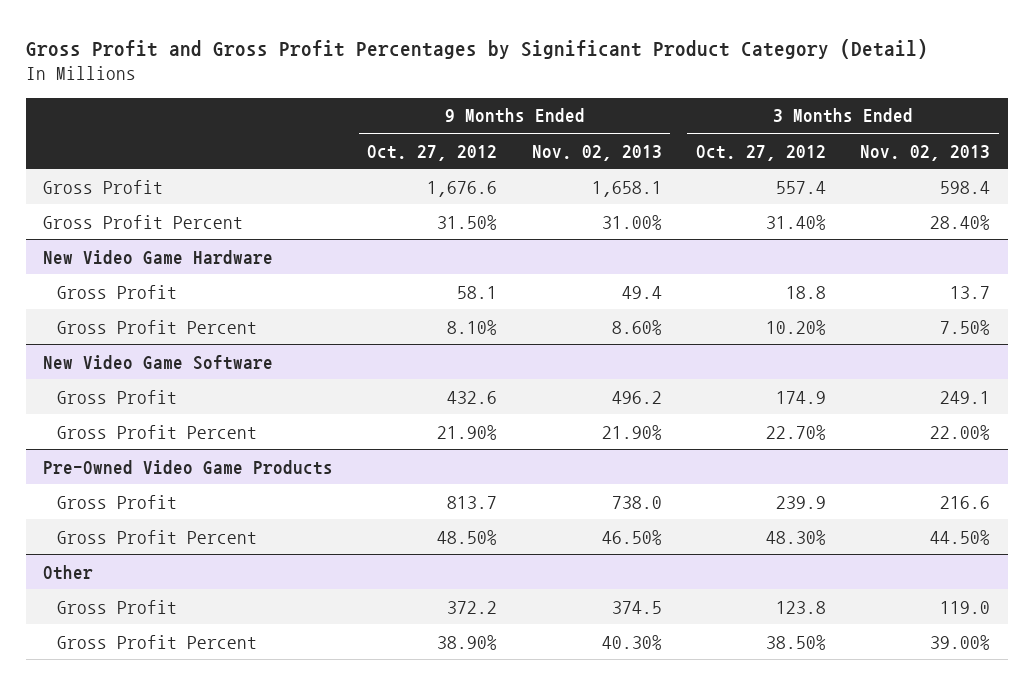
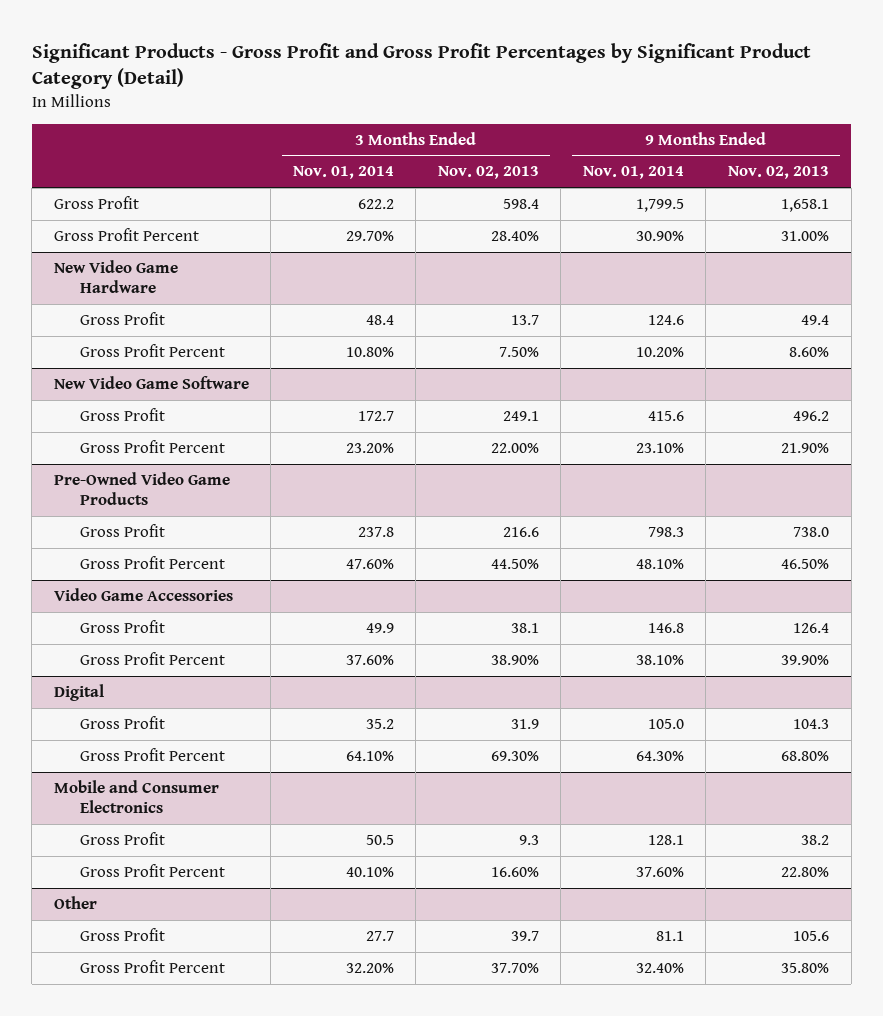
[25,38,928,59] Gross Profit and Gross Profit Percentages by Significant Product Category (Detail) -> [31,42,811,90] Significant Products - Gross Profit and Gross Profit Percentages by Significant Product Category (Detail)
[367,144,498,161] Oct. 27, 2012 -> none
[696,144,827,161] Oct. 27, 2012 -> none
none -> [292,166,394,180] Nov. 01, 2014
none -> [582,166,684,180] Nov. 01, 2014
none -> [53,588,233,602] Video Game Accessories
none -> [80,620,166,634] Gross Profit
none -> [80,652,226,666] Gross Profit Percent
none -> [53,684,104,702] Digital
none -> [80,716,166,730] Gross Profit
none -> [80,748,226,762] Gross Profit Percent
none -> [53,780,219,814] Mobile and Consumer Electronics
none -> [80,832,166,846] Gross Profit
none -> [80,864,226,878] Gross Profit Percent
[611,600,662,614] 374.5 -> [793,931,830,942] 105.6
[940,600,991,614] 119.0 -> [510,931,539,942] 39.7
[601,634,662,650] 40.30% -> [781,963,830,974] 35.80%
[930,634,991,650] 39.00% -> [490,963,539,974] 37.70%

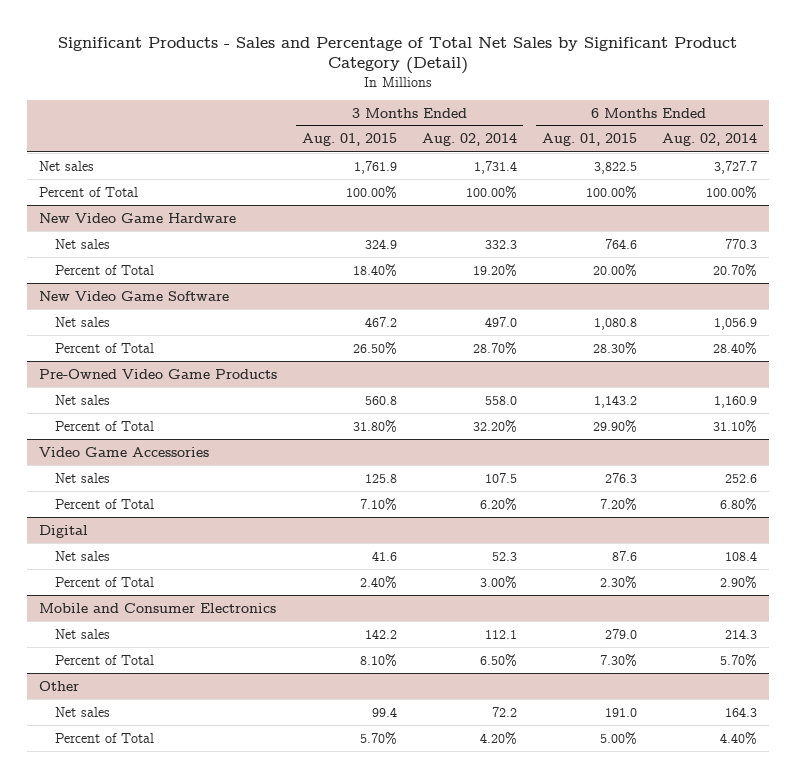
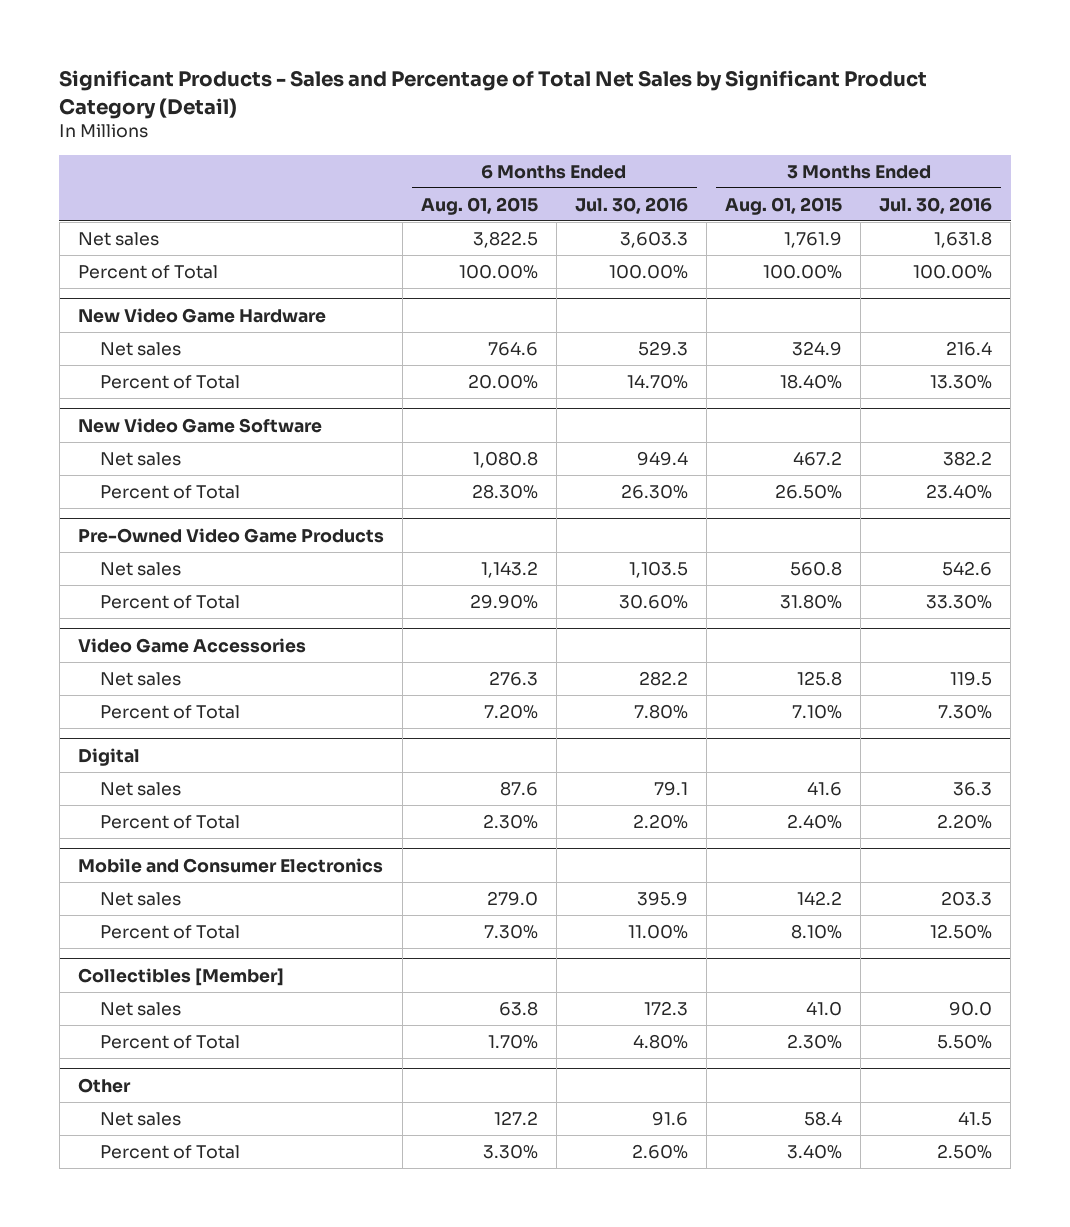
[421,133,517,147] Aug. 02, 2014 -> none
[661,133,757,147] Aug. 02, 2014 -> none
none -> [574,196,688,214] Jul. 30, 2016
none -> [879,196,993,214] Jul. 30, 2016
none -> [77,967,284,986] Collectibles [Member]
none -> [100,1001,182,1016] Net sales
none -> [100,1034,241,1049] Percent of Total
[372,706,398,717] 99.4 -> [804,1110,843,1126] 58.4
[604,707,637,717] 191.0 -> [493,1110,538,1125] 127.2
[360,731,398,745] 5.70% -> [787,1143,843,1159] 3.40%
[599,731,637,745] 5.00% -> [482,1143,538,1159] 3.30%

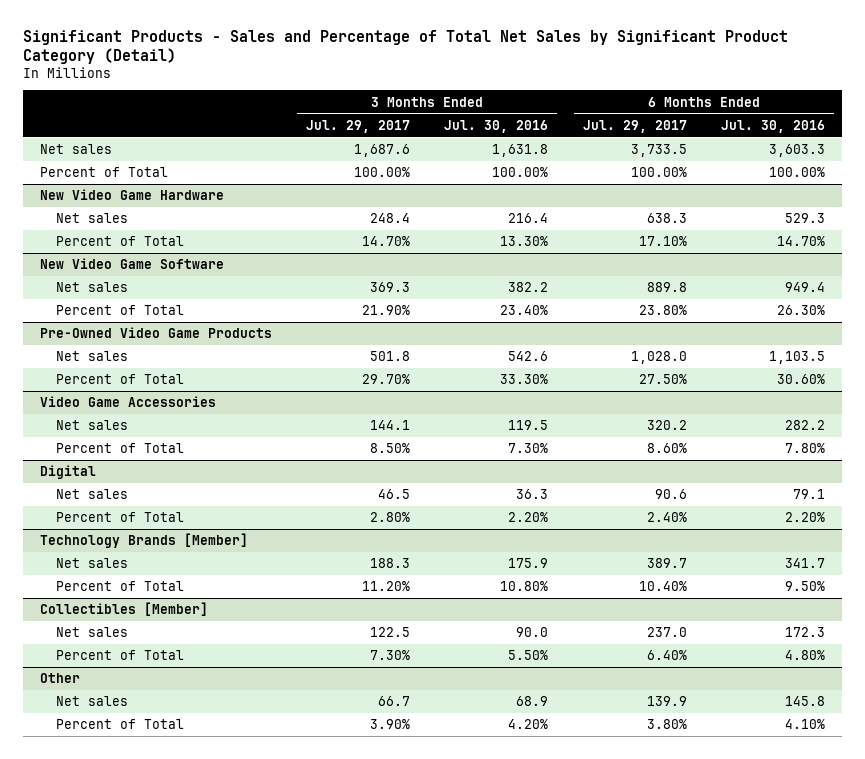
[420,196,538,215] Aug. 01, 2015 -> none
[725,196,843,215] Aug. 01, 2015 -> none
none -> [306,119,411,133] Jul. 29, 2017
none -> [582,119,687,133] Jul. 29, 2017
[77,857,383,873] Mobile and Consumer Electronics -> none
none -> [39,533,248,549] Technology Brands [Member]
[636,890,688,906] 395.9 -> [785,558,826,569] 341.7
[941,890,993,906] 203.3 -> [508,558,549,569] 175.9
[627,923,688,939] 11.00% -> [785,581,826,592] 9.50%
[930,923,993,939] 12.50% -> [500,581,549,592] 10.80%
[651,1110,688,1126] 91.6 -> [785,696,826,707] 145.8
[958,1110,993,1126] 41.5 -> [516,696,549,707] 68.9
[631,1143,688,1159] 2.60% -> [785,719,826,730] 4.10%
[937,1143,993,1159] 2.50% -> [508,719,549,730] 4.20%

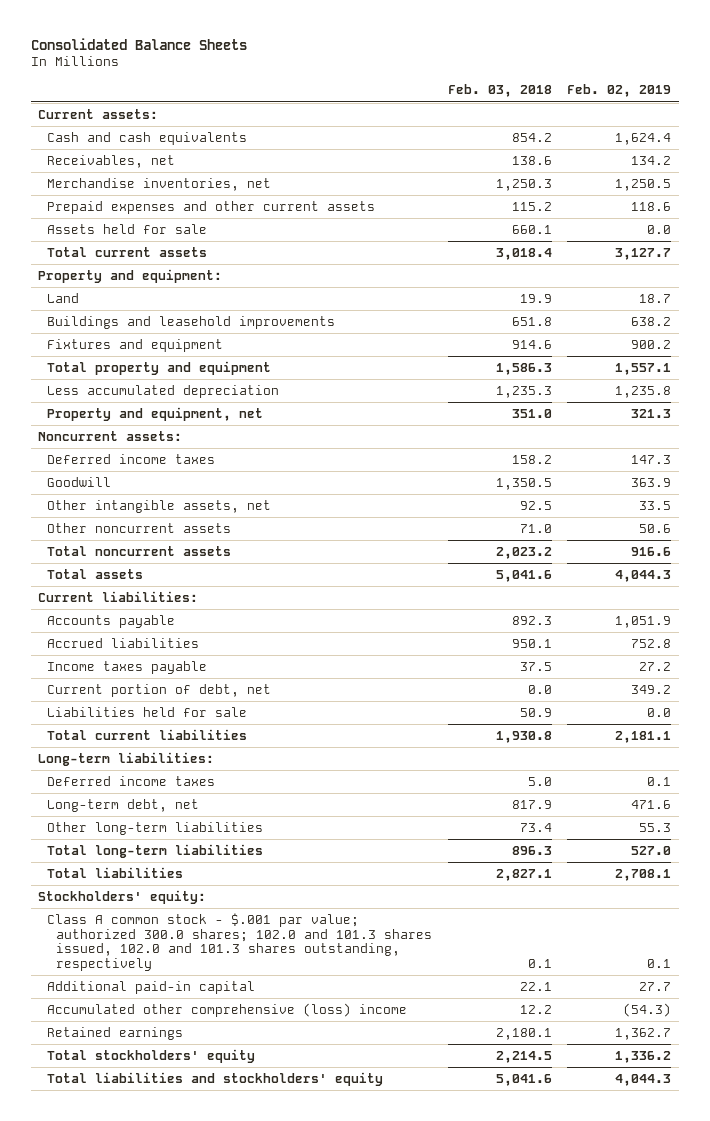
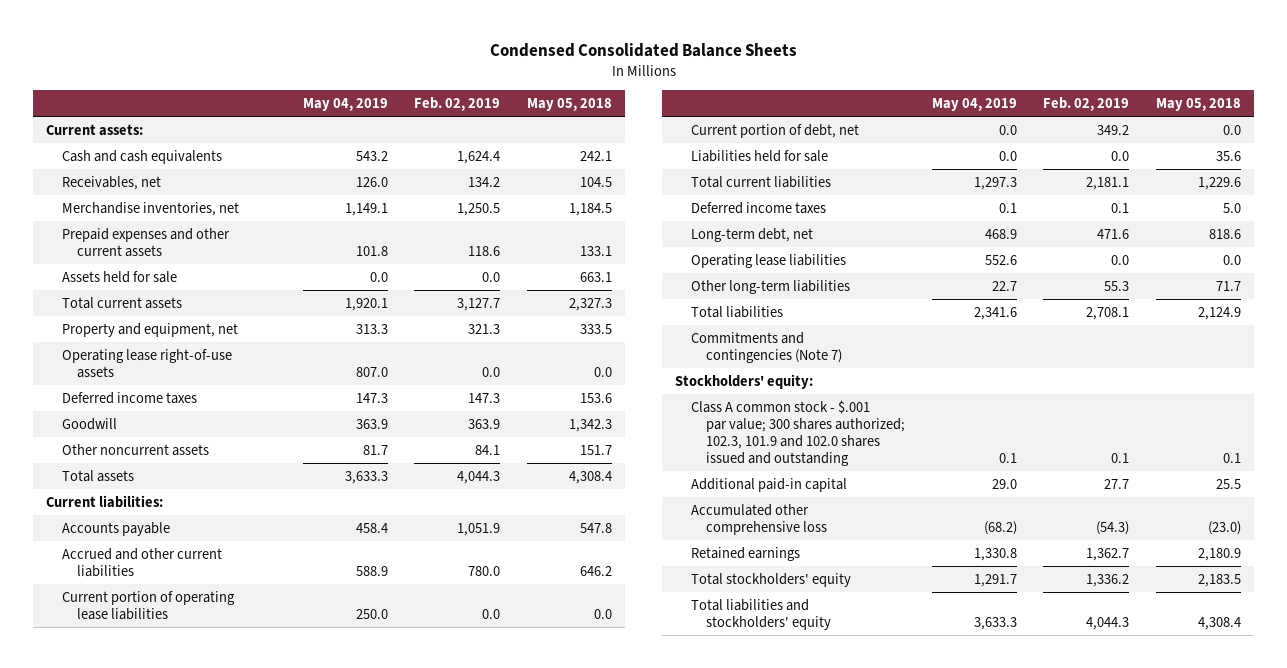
[30,37,247,50] Consolidated Balance Sheets -> [489,42,797,57] Condensed Consolidated Balance Sheets
[447,84,552,98] Feb. 03, 2018 -> none
none -> [302,98,388,112] May 04, 2019
none -> [526,98,612,112] May 05, 2018
[38,268,223,283] Property and equipment: -> none
[47,292,80,303] Land -> none
[47,315,336,329] Buildings and leasehold improvements -> none
[47,338,224,352] Fixtures and equipment -> none
[47,360,272,375] Total property and equipment -> none
[47,384,280,398] Less accumulated depreciation -> none
[38,430,183,441] Noncurrent assets: -> none
none -> [61,348,232,378] Operating lease right-of-use assets
[47,499,272,513] Other intangible assets, net -> none
[47,545,232,556] Total noncurrent assets -> none
[639,523,672,533] 50.6 -> [475,444,501,455] 84.1
[47,660,208,674] Income taxes payable -> none
[47,637,200,648] Accrued liabilities -> [61,547,222,577] Accrued and other current liabilities
[631,638,672,648] 752.8 -> [468,565,501,576] 780.0
none -> [61,590,235,620] Current portion of operating lease liabilities
[38,751,215,766] Long-term liabilities: -> none
none -> [690,253,846,268] Operating lease liabilities
[47,843,264,858] Total long-term liabilities -> none
none -> [690,331,843,363] Commitments and contingencies (Note 7)
[47,912,433,971] Class A common stock - $.001 par value; authorized 300.0 shares; 102.0 and 101.3 shares issued, 102.0 and 101.3 shares outstanding, respectively -> [690,399,906,467] Class A common stock - $.001 par value; 300 shares authorized; 102.3, 101.9 and 102.0 shares issued and outstanding
[47,1002,408,1017] Accumulated other comprehensive (loss) income -> [690,503,828,535] Accumulated other comprehensive loss

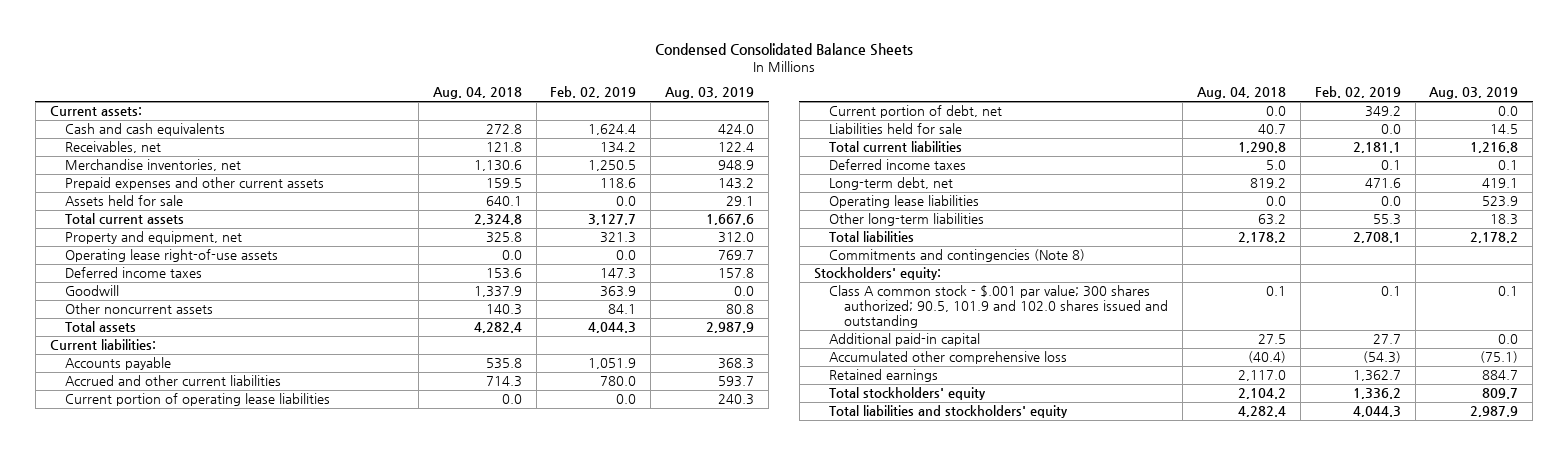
[302,98,388,112] May 04, 2019 -> none
[526,98,612,112] May 05, 2018 -> none
none -> [432,87,522,100] Aug. 04, 2018
none -> [665,87,755,100] Aug. 03, 2019
[690,331,843,363] Commitments and contingencies (Note 7) -> [828,249,1085,263] Commitments and contingencies (Note 8)
[690,399,906,467] Class A common stock - $.001 par value; 300 shares authorized; 102.3, 101.9 and 102.0 shares issued and outstanding -> [828,285,1168,329] Class A common stock - $.001 par value; 300 shares authorized; 90.5, 101.9 and 102.0 shares issued and outstanding

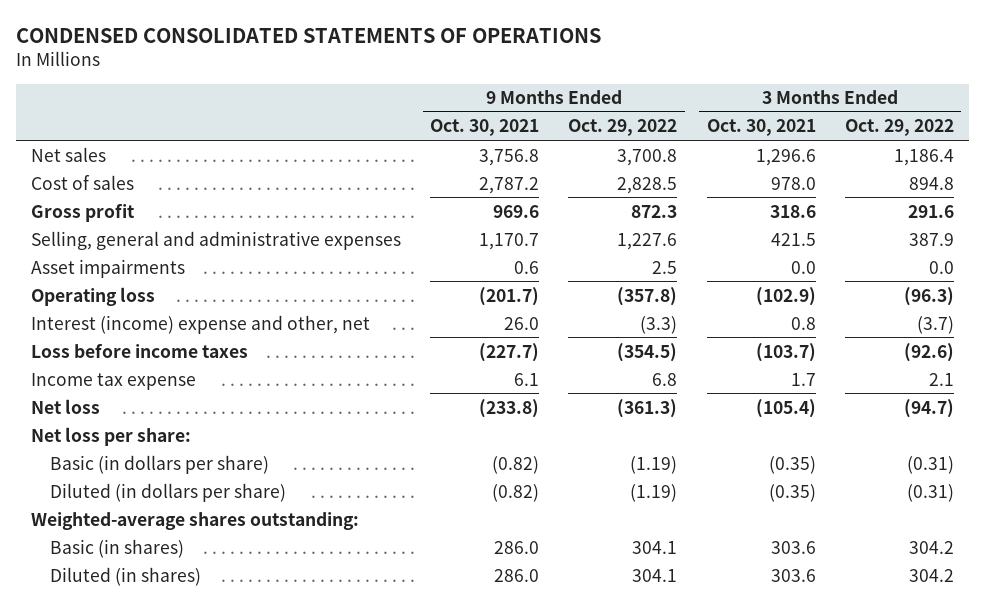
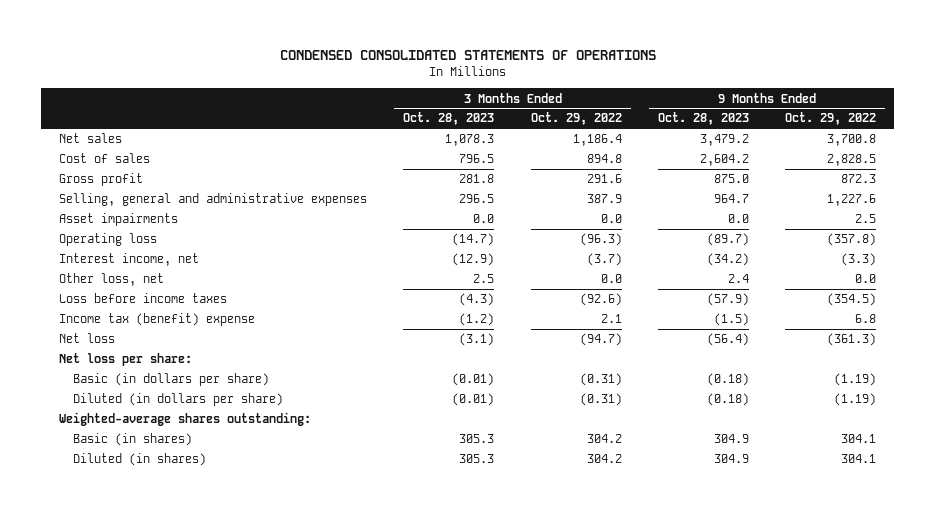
[429,119,539,137] Oct. 30, 2021 -> none
[706,119,816,137] Oct. 30, 2021 -> none
none -> [403,112,495,126] Oct. 28, 2023
none -> [657,112,749,126] Oct. 28, 2023
[30,314,370,334] Interest (income) expense and other, net -> [59,253,200,267] Interest income, net
none -> [59,273,165,287] Other loss, net
[30,372,196,390] Income tax expense -> [59,313,256,327] Income tax (benefit) expense

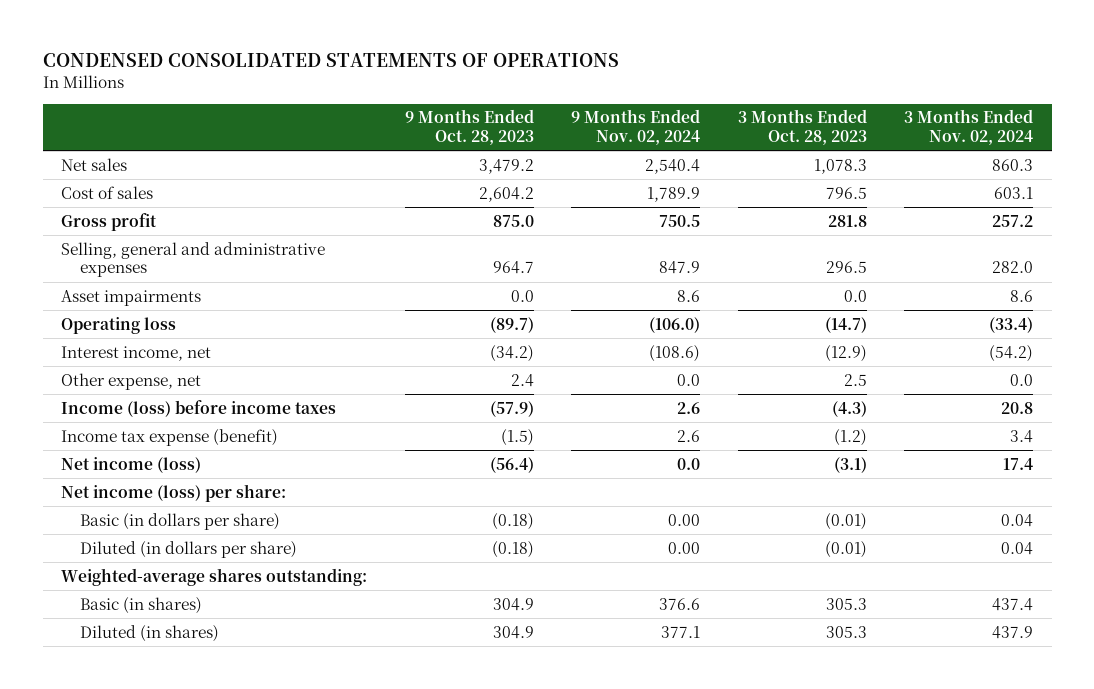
[530,112,622,126] Oct. 29, 2022 -> none
[785,112,877,126] Oct. 29, 2022 -> none
none -> [571,109,701,145] 9 Months Ended Nov. 02, 2024
none -> [904,109,1034,145] 3 Months Ended Nov. 02, 2024
[59,273,165,287] Other loss, net -> [61,372,202,390] Other expense, net
[59,293,228,304] Loss before income taxes -> [61,399,337,417] Income (loss) before income taxes
[59,313,256,327] Income tax (benefit) expense -> [61,428,279,446] Income tax expense (benefit)
[59,333,116,344] Net loss -> [61,456,202,473] Net income (loss)
[59,353,193,367] Net loss per share: -> [61,483,287,502] Net income (loss) per share:

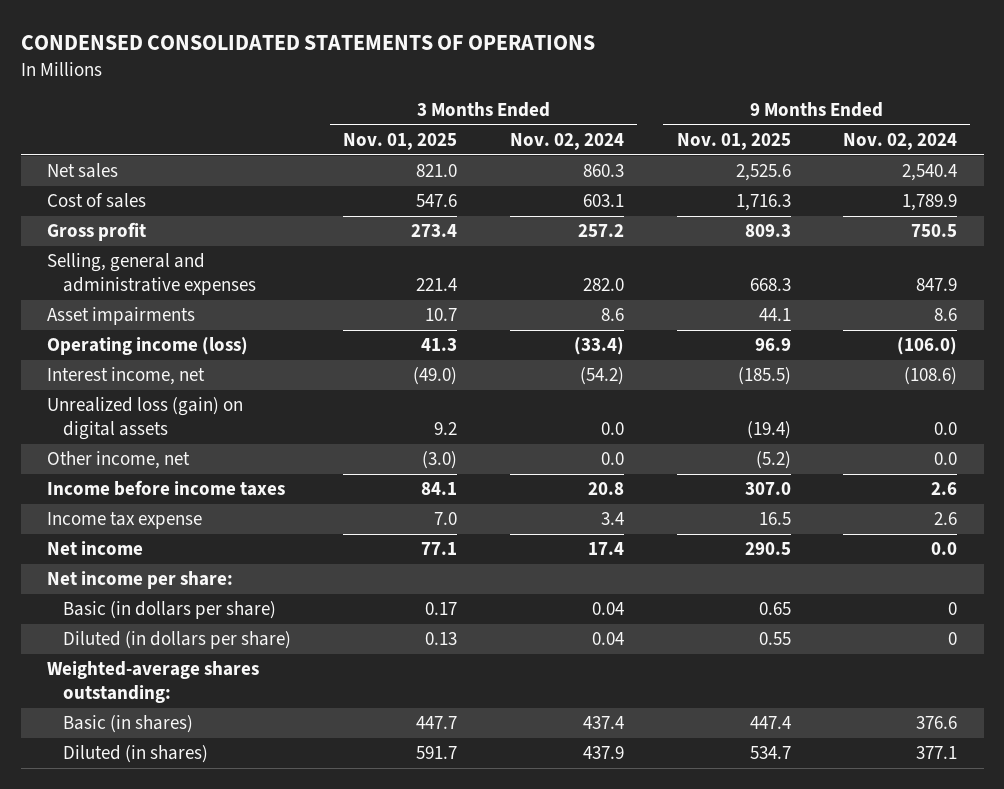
[404,109,534,145] 9 Months Ended Oct. 28, 2023 -> none
[737,109,867,145] 3 Months Ended Oct. 28, 2023 -> none
none -> [343,133,458,151] Nov. 01, 2025
none -> [676,133,791,151] Nov. 01, 2025
[61,316,177,334] Operating loss -> [47,337,249,356] Operating income (loss)
none -> [47,397,244,441] Unrealized loss (gain) on digital assets
[61,372,202,390] Other expense, net -> [47,451,191,470] Other income, net
[61,399,337,417] Income (loss) before income taxes -> [47,480,286,497] Income before income taxes
[61,428,279,446] Income tax expense (benefit) -> [47,512,203,530] Income tax expense
[61,456,202,473] Net income (loss) -> [47,541,144,556] Net income
[61,483,287,502] Net income (loss) per share: -> [47,571,234,590] Net income per share:
[668,513,701,526] 0.00 -> [948,602,958,616] 0
[668,541,701,554] 0.00 -> [948,632,958,646] 0

